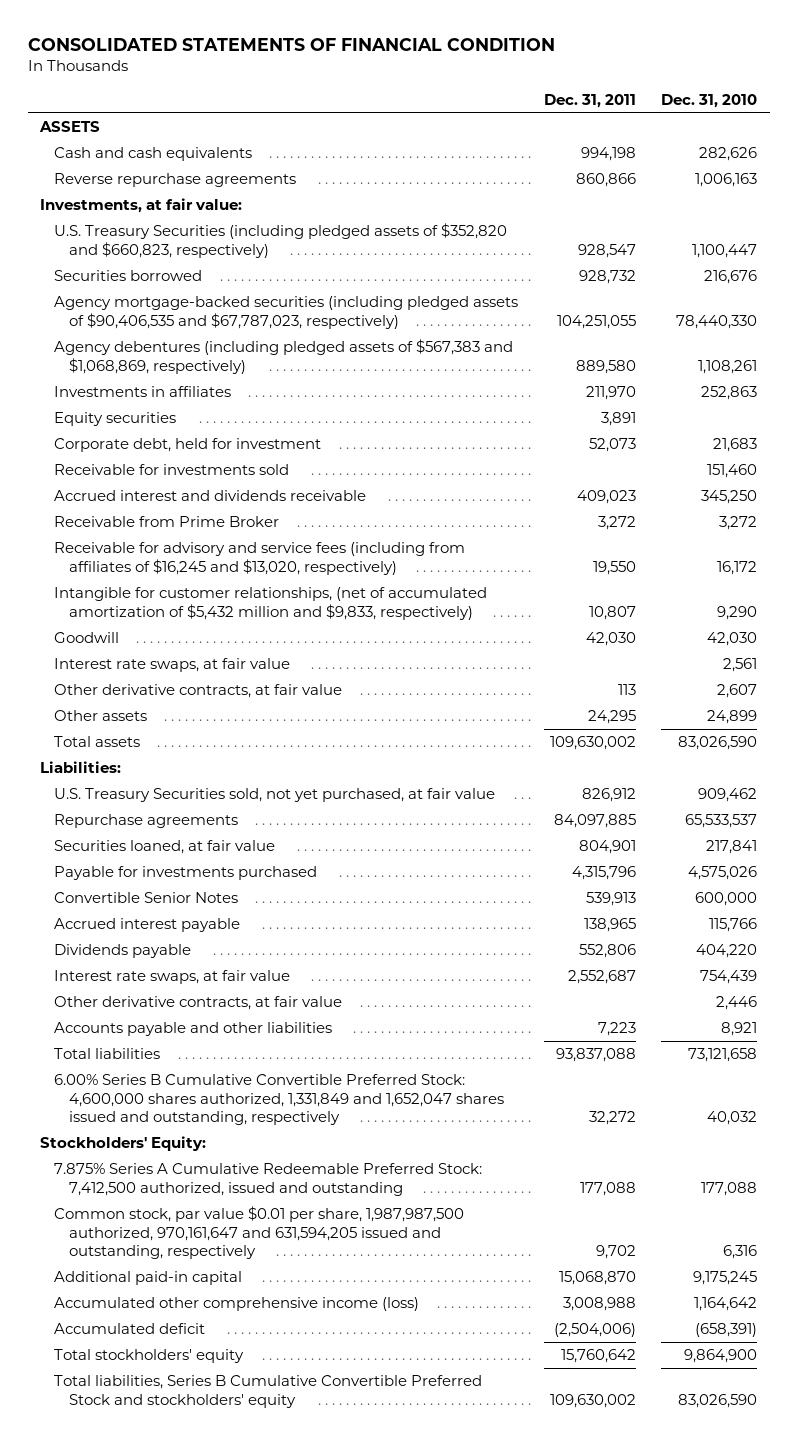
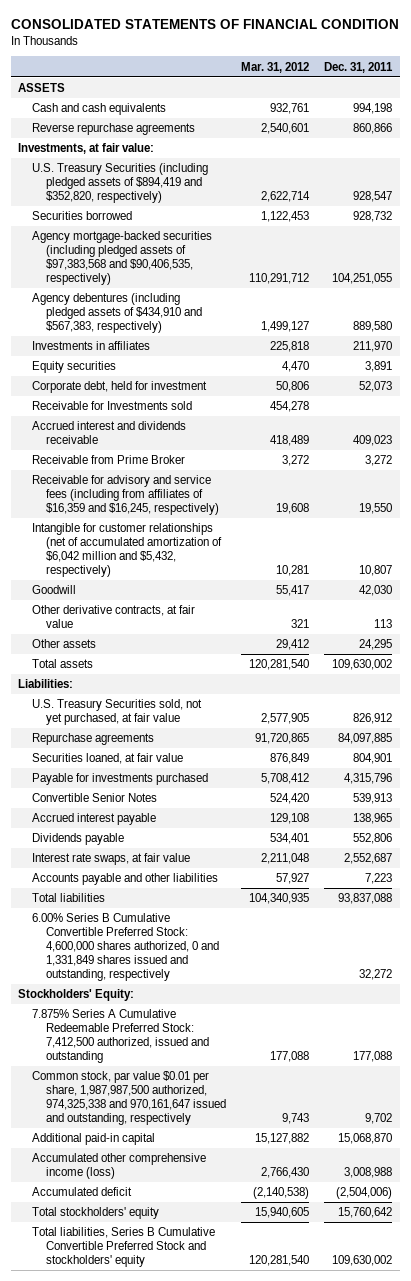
[661,93,758,108] Dec. 31, 2010 -> none
none -> [241,61,310,73] Mar. 31, 2012
[54,223,508,258] U.S. Treasury Securities (including pledged assets of $352,820 and $660,823, respectively) -> [32,163,209,203] U.S. Treasury Securities (including pledged assets of $894,419 and $352,820, respectively)
[54,296,519,329] Agency mortgage-backed securities (including pledged assets of $90,406,535 and $67,787,023, respectively) -> [32,231,213,285] Agency mortgage-backed securities (including pledged assets of $97,383,568 and $90,406,535, respectively)
[54,339,514,374] Agency debentures (including pledged assets of $567,383 and $1,068,869, respectively) -> [32,293,203,333] Agency debentures (including pledged assets of $434,910 and $567,383, respectively)
[54,464,290,476] Receivable for investments sold -> [32,401,193,411] Receivable for Investments sold
[54,542,466,575] Receivable for advisory and service fees (including from affiliates of $16,245 and $13,020, respectively) -> [32,475,220,515] Receivable for advisory and service fees (including from affiliates of $16,359 and $16,245, respectively)
[54,587,488,620] Intangible for customer relationships, (net of accumulated amortization of $5,432 million and $9,833, respectively) -> [32,523,223,577] Intangible for customer relationships (net of accumulated amortization of $6,042 million and $5,432, respectively)
[54,658,291,673] Interest rate swaps, at fair value -> none
[54,996,343,1011] Other derivative contracts, at fair value -> none
[54,1074,504,1126] 6.00% Series B Cumulative Convertible Preferred Stock: 4,600,000 shares authorized, 1,331,849 and 1,652,047 shares issued and outstanding, respectively -> [32,913,220,981] 6.00% Series B Cumulative Convertible Preferred Stock: 4,600,000 shares authorized, 0 and 1,331,849 shares issued and outstanding, respectively
[54,1206,465,1260] Common stock, par value $0.01 per share, 1,987,987,500 authorized, 970,161,647 and 631,594,205 issued and outstanding, respectively -> [32,1071,227,1125] Common stock, par value $0.01 per share, 1,987,987,500 authorized, 974,325,338 and 970,161,647 issued and outstanding, respectively

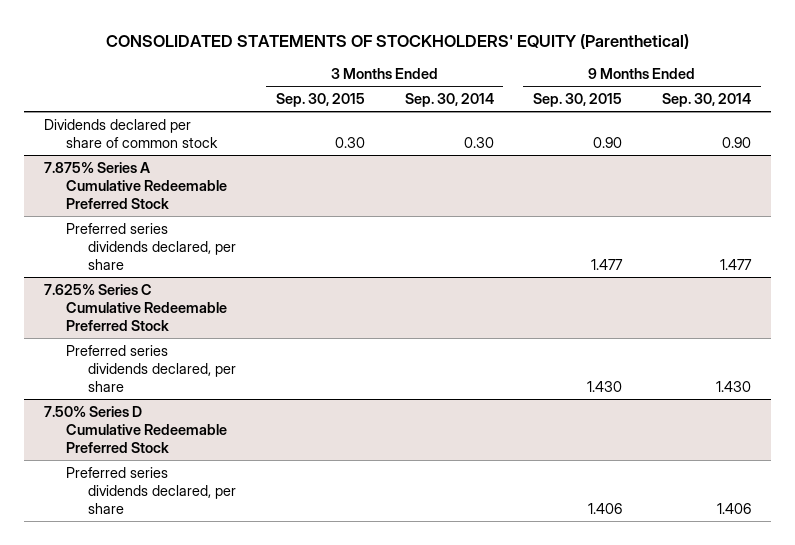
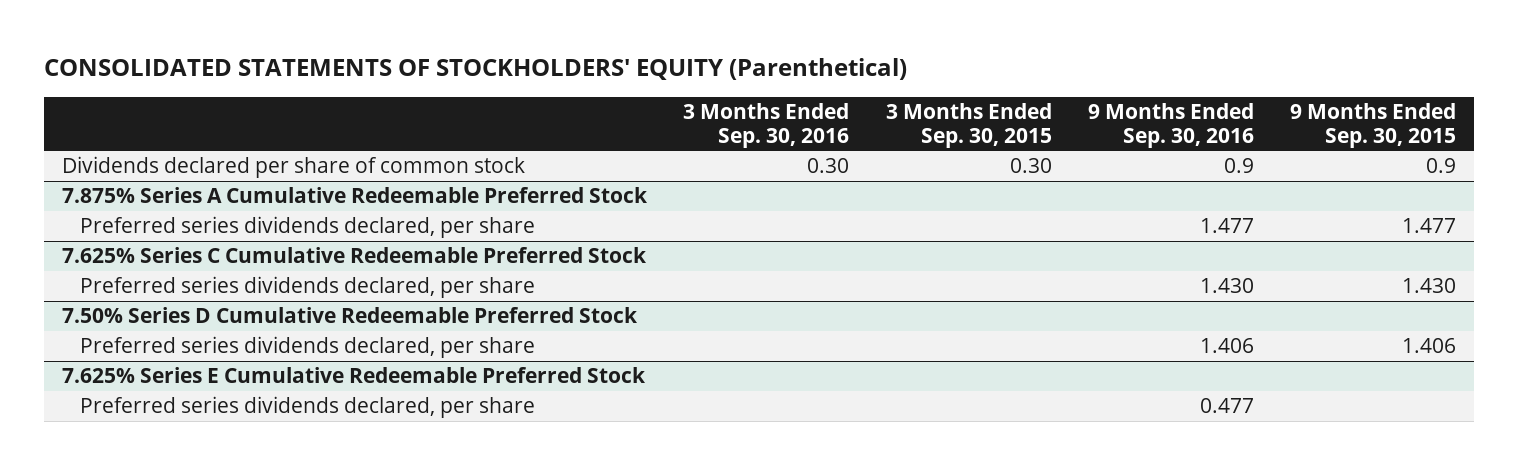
[404,92,494,107] Sep. 30, 2014 -> none
[662,92,752,107] Sep. 30, 2014 -> none
none -> [683,102,850,148] 3 Months Ended Sep. 30, 2016
none -> [1088,102,1255,148] 9 Months Ended Sep. 30, 2016
[593,137,623,149] 0.90 -> [1426,158,1457,174] 0.9
none -> [62,367,647,384] 7.625% Series E Cumulative Redeemable Preferred Stock
none -> [79,396,535,419] Preferred series dividends declared, per share

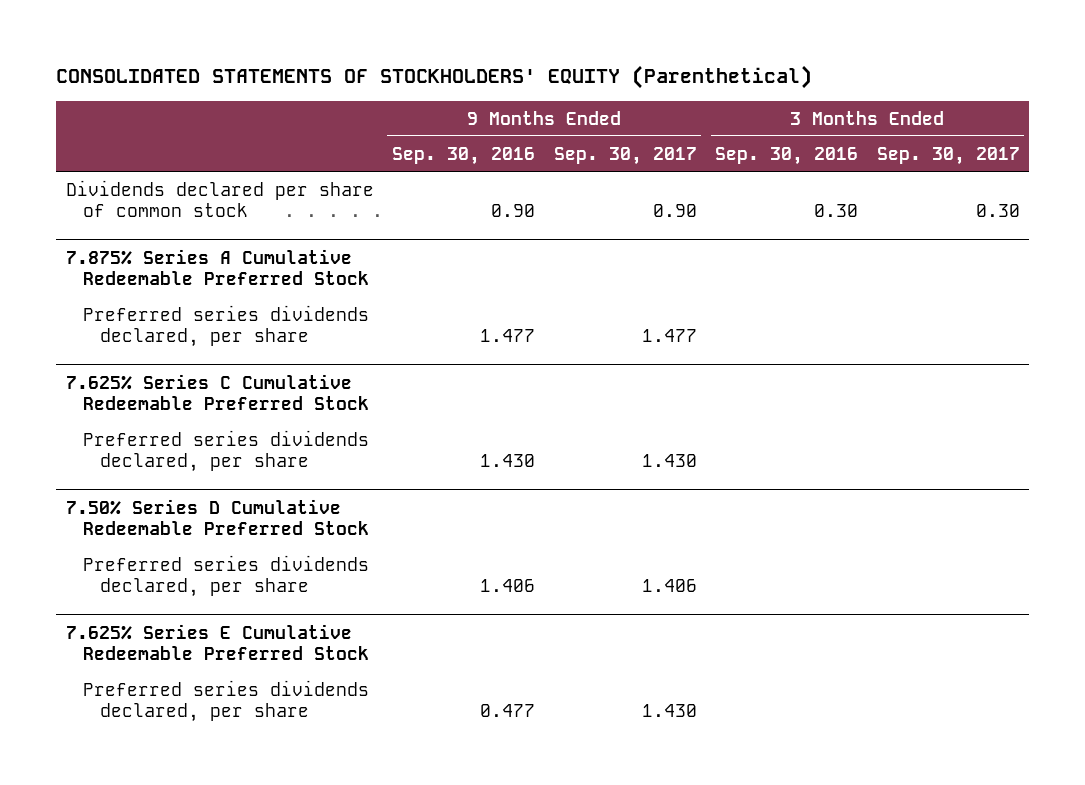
[885,102,1052,148] 3 Months Ended Sep. 30, 2015 -> none
[1290,102,1457,148] 9 Months Ended Sep. 30, 2015 -> none
none -> [553,146,697,165] Sep. 30, 2017
none -> [876,146,1020,165] Sep. 30, 2017
[1224,158,1255,174] 0.9 -> [491,204,536,218] 0.90

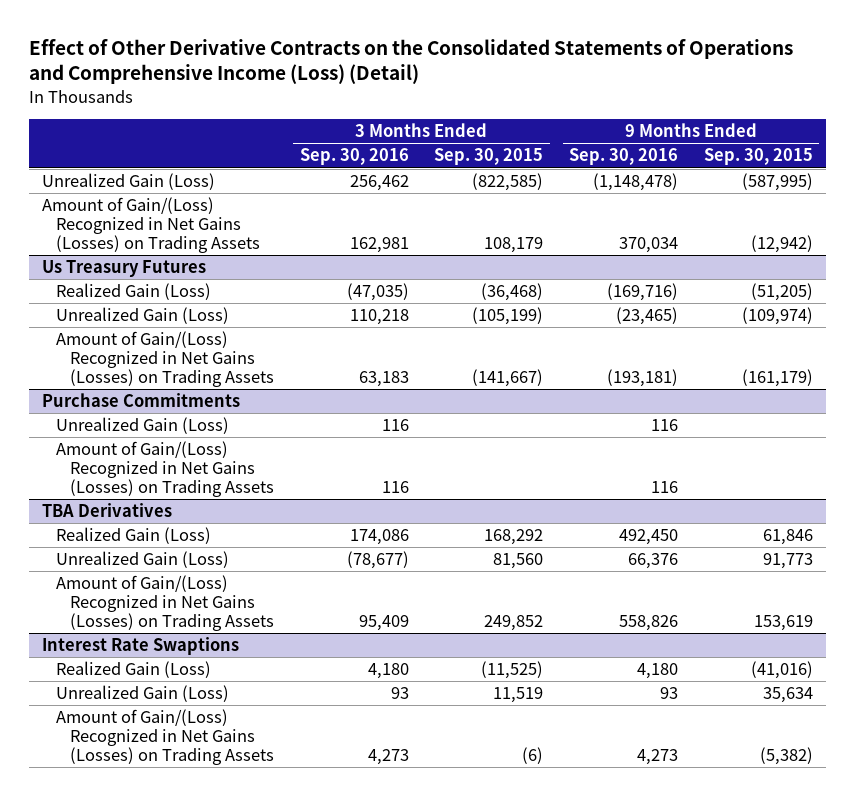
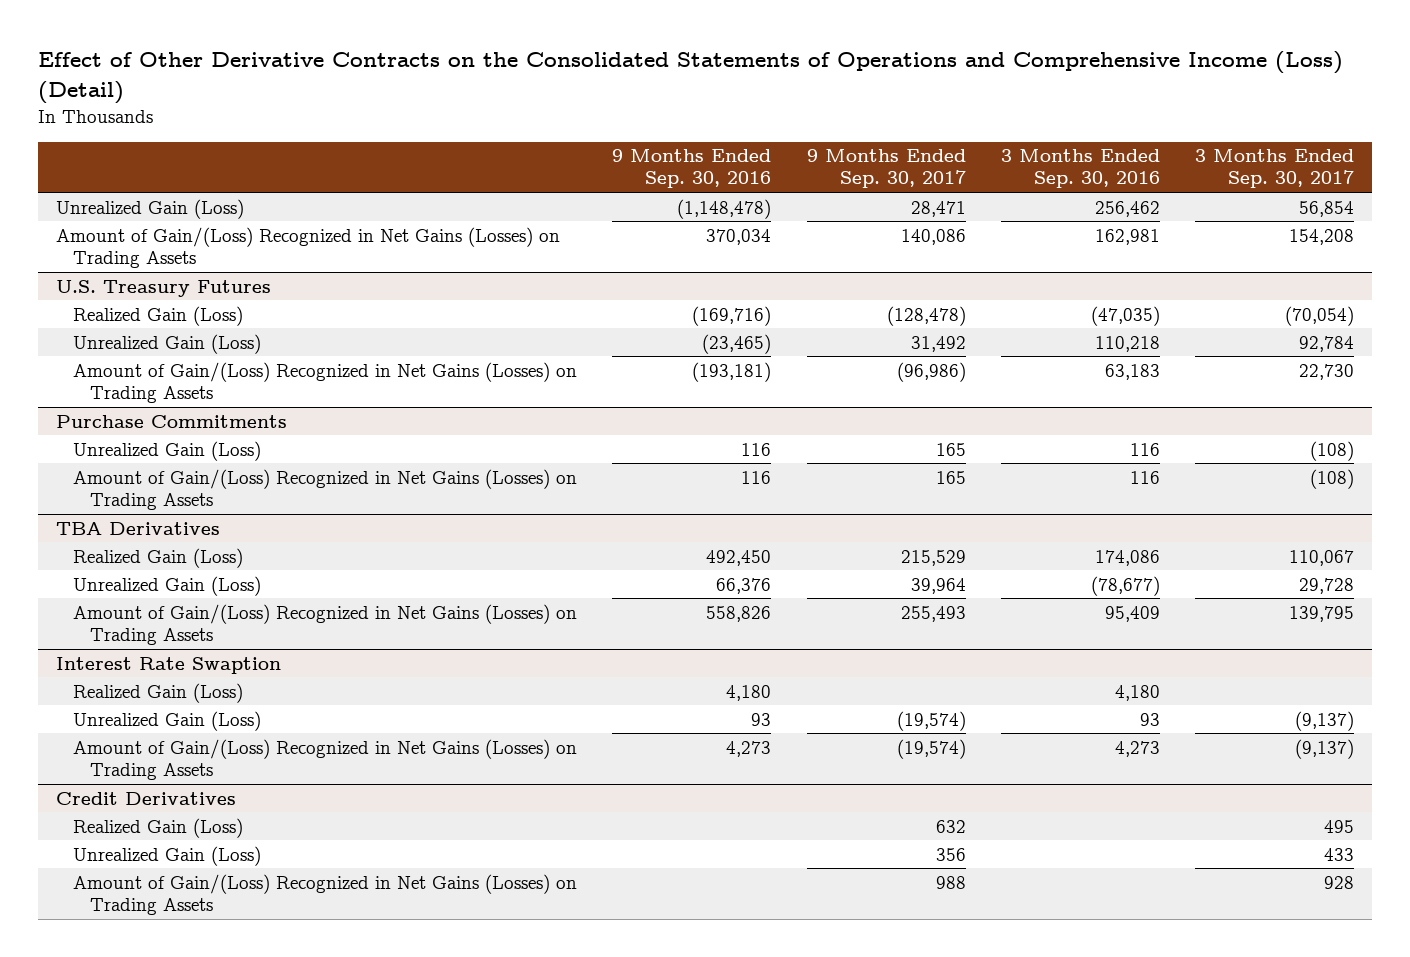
[434,148,544,166] Sep. 30, 2015 -> none
[703,148,813,166] Sep. 30, 2015 -> none
none -> [806,149,966,189] 9 Months Ended Sep. 30, 2017
none -> [1195,149,1355,189] 3 Months Ended Sep. 30, 2017
[42,260,207,278] Us Treasury Futures -> [55,279,271,297] U.S. Treasury Futures
[42,637,240,656] Interest Rate Swaptions -> [55,656,281,674] Interest Rate Swaption
none -> [55,791,236,805] Credit Derivatives
none -> [72,817,243,838] Realized Gain (Loss)
none -> [72,845,261,866] Unrealized Gain (Loss)
none -> [72,873,577,915] Amount of Gain/(Loss) Recognized in Net Gains (Losses) on Trading Assets

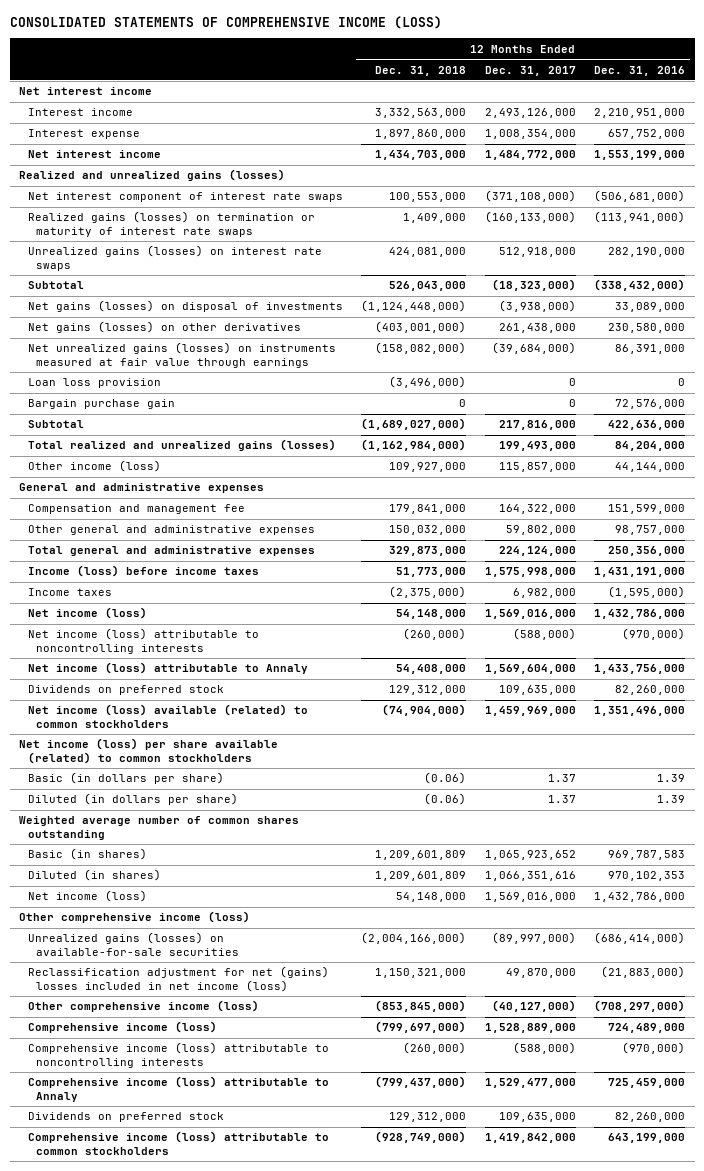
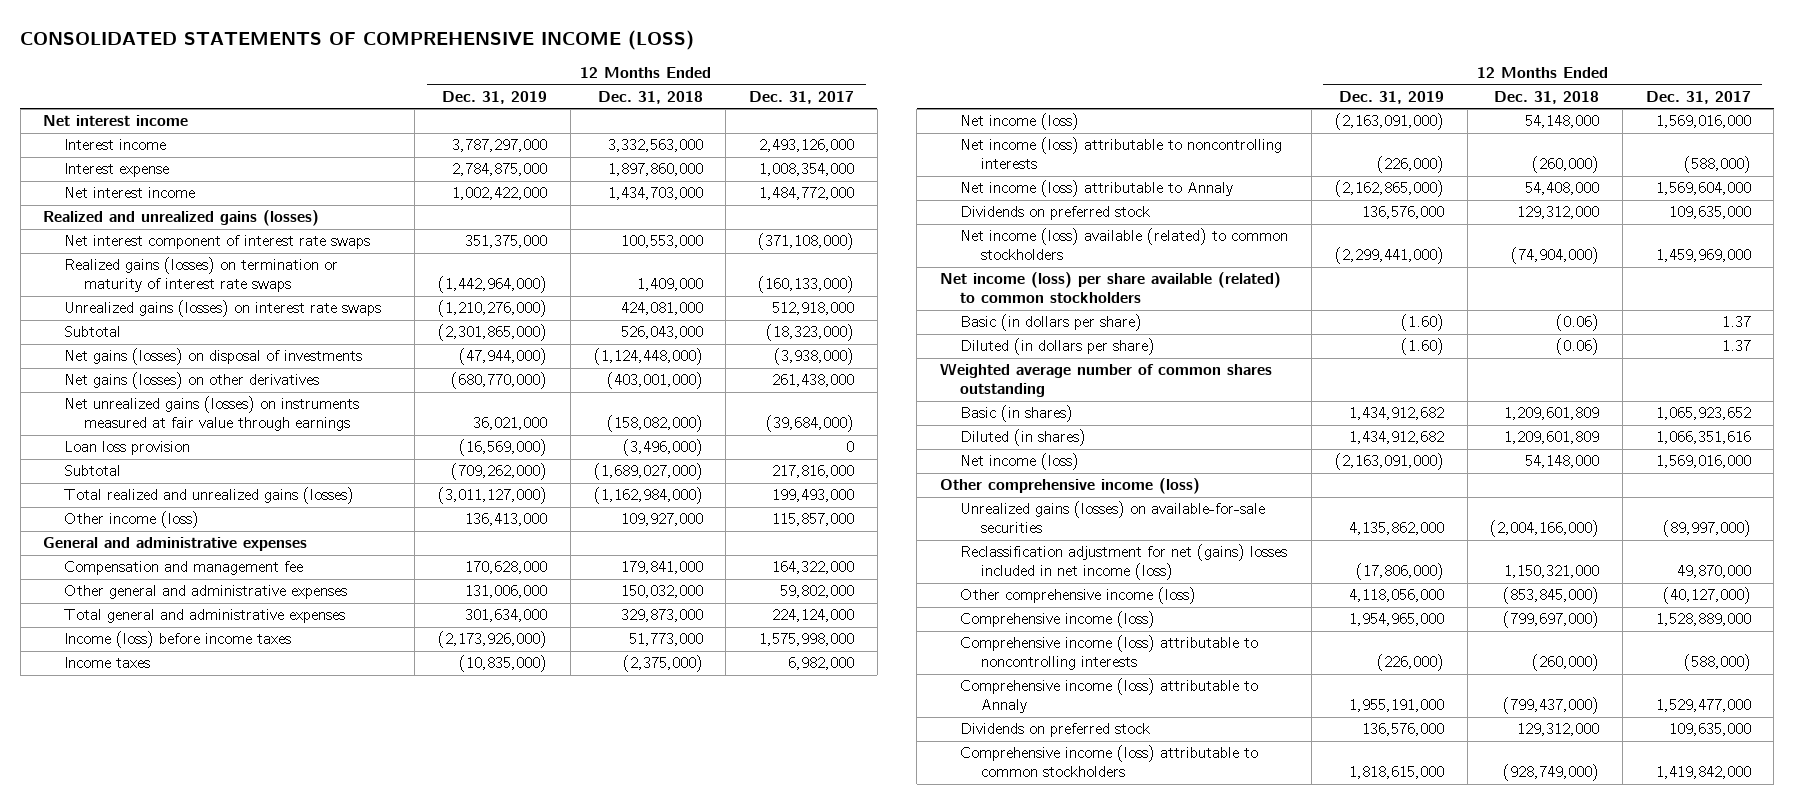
[594,65,686,76] Dec. 31, 2016 -> none
none -> [442,90,548,104] Dec. 31, 2019
[27,399,175,410] Bargain purchase gain -> none

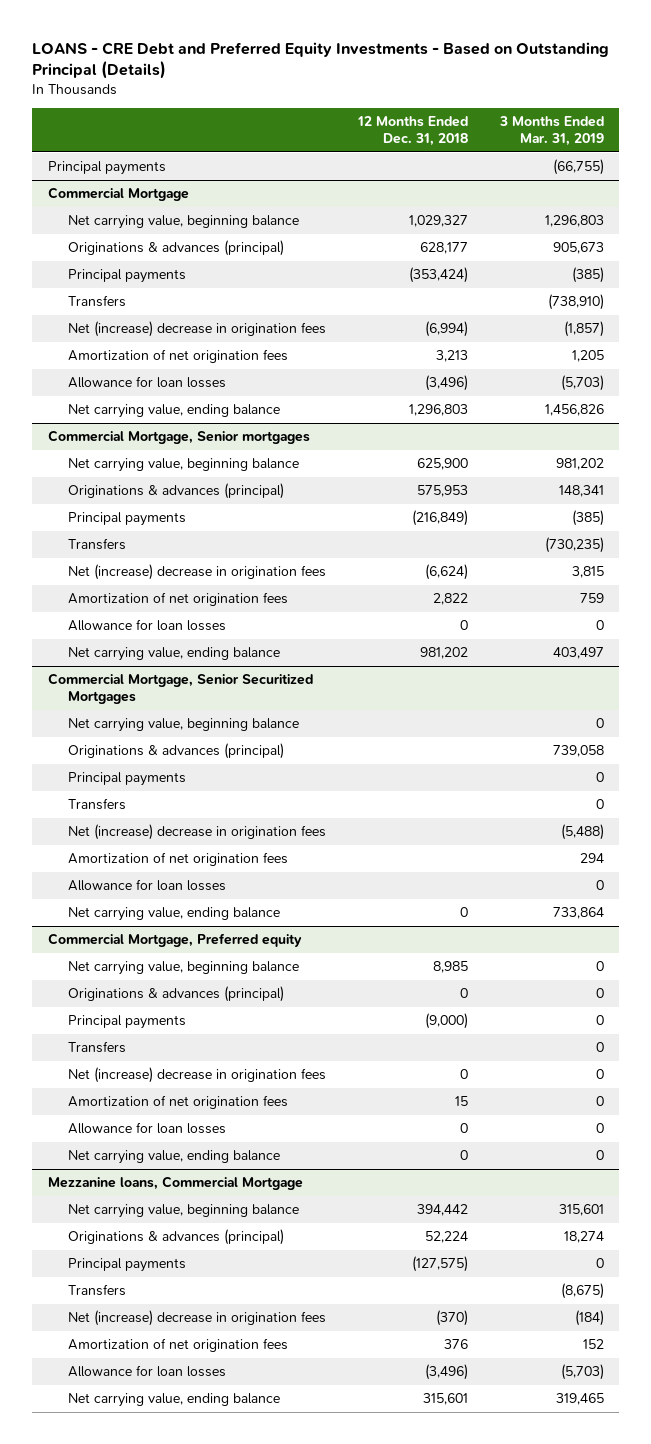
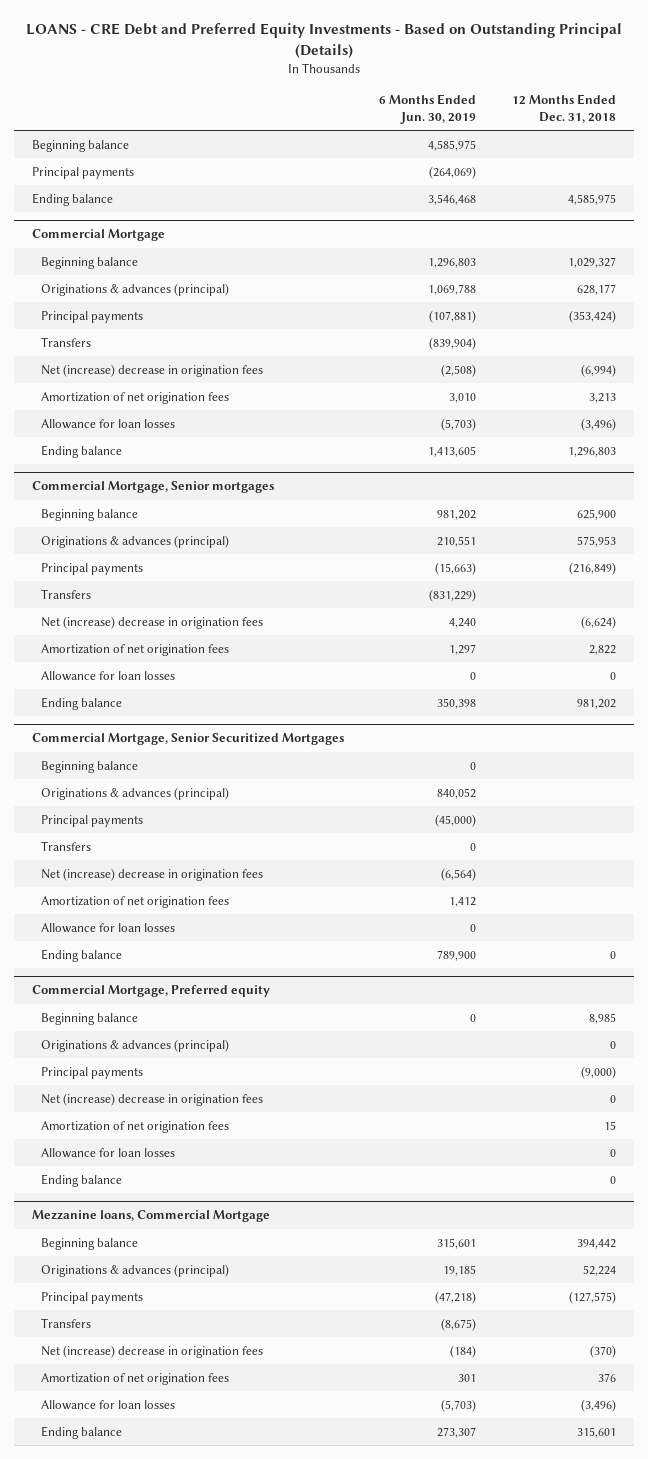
[498,116,604,147] 3 Months Ended Mar. 31, 2019 -> none
none -> [379,94,477,124] 6 Months Ended Jun. 30, 2019
none -> [31,139,129,152] Beginning balance
none -> [31,192,113,206] Ending balance
[67,215,299,230] Net carrying value, beginning balance -> [41,256,139,269] Beginning balance
[67,404,280,419] Net carrying value, ending balance -> [41,444,123,458] Ending balance
[67,458,299,473] Net carrying value, beginning balance -> [41,508,139,521] Beginning balance
[67,647,280,662] Net carrying value, ending balance -> [41,696,123,710] Ending balance
[67,718,299,733] Net carrying value, beginning balance -> none
none -> [41,760,139,773] Beginning balance
[67,907,280,922] Net carrying value, ending balance -> none
none -> [41,948,123,962] Ending balance
[67,961,299,976] Net carrying value, beginning balance -> [41,1012,139,1025] Beginning balance
[67,1041,126,1054] Transfers -> none
[67,1150,280,1165] Net carrying value, ending balance -> none
none -> [41,1173,123,1187] Ending balance
[67,1204,299,1219] Net carrying value, beginning balance -> [41,1237,139,1250] Beginning balance
[67,1393,280,1408] Net carrying value, ending balance -> [41,1425,123,1439] Ending balance

